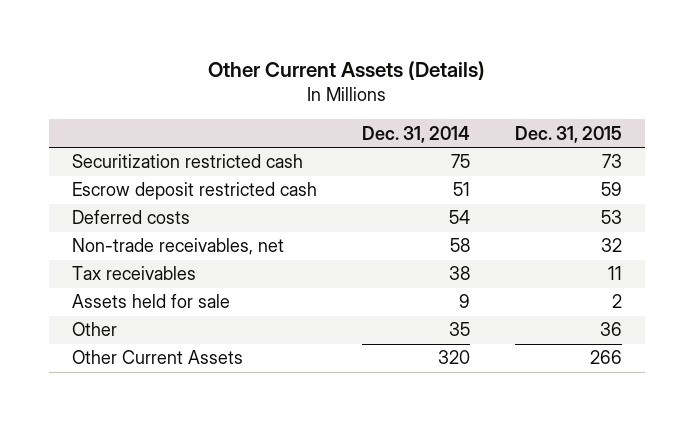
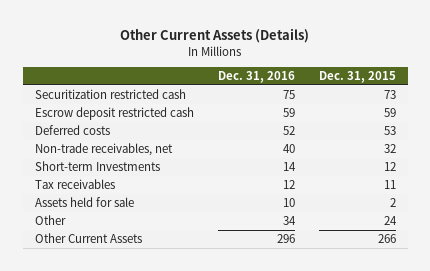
[362,125,471,143] Dec. 31, 2014 -> none
none -> [217,71,295,84] Dec. 31, 2016
none -> [34,161,160,172] Short-term Investments
[600,322,623,337] 36 -> [383,216,397,226] 24

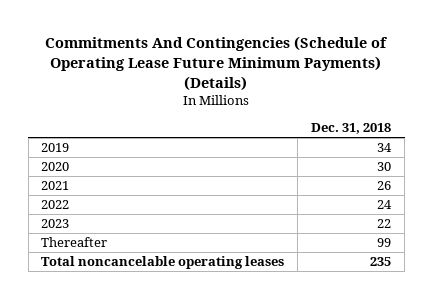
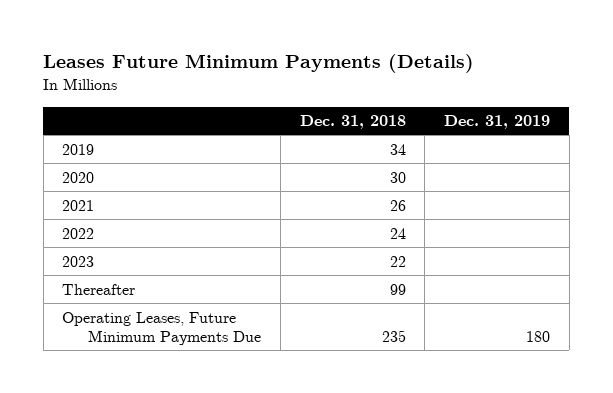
[45,35,388,91] Commitments And Contingencies (Schedule of Operating Lease Future Minimum Payments) (Details) -> [43,54,475,74] Leases Future Minimum Payments (Details)
none -> [444,115,551,130] Dec. 31, 2019
[41,256,285,270] Total noncancelable operating leases -> [62,311,262,346] Operating Leases, Future Minimum Payments Due

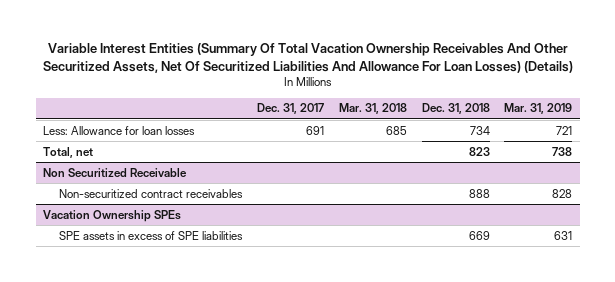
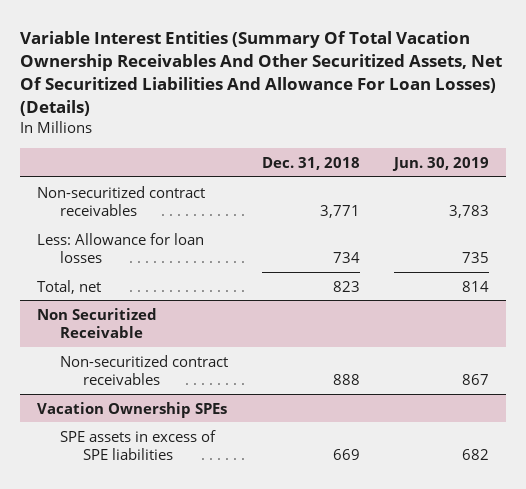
[257,103,325,115] Dec. 31, 2017 -> none
[338,103,407,115] Mar. 31, 2018 -> none
[504,103,573,115] Mar. 31, 2019 -> none
none -> [391,156,489,171] Jun. 30, 2019
none -> [37,185,206,217] Non-securitized contract receivables

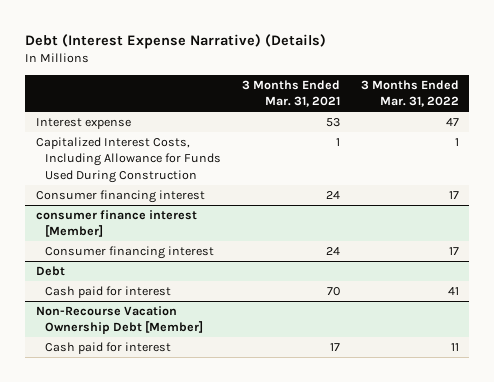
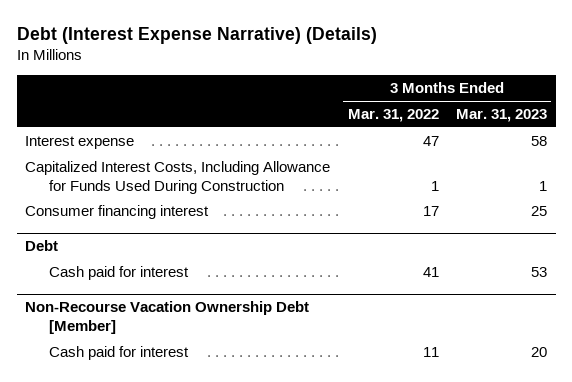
[242,79,341,108] 3 Months Ended Mar. 31, 2021 -> none
none -> [456,109,548,123] Mar. 31, 2023
[35,209,197,238] consumer finance interest [Member] -> none
[45,245,215,259] Consumer financing interest -> none

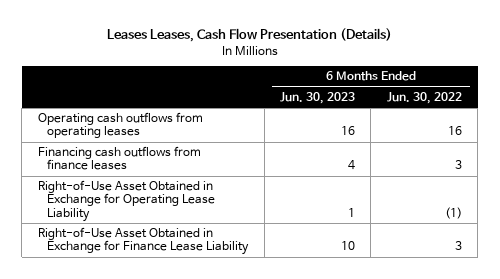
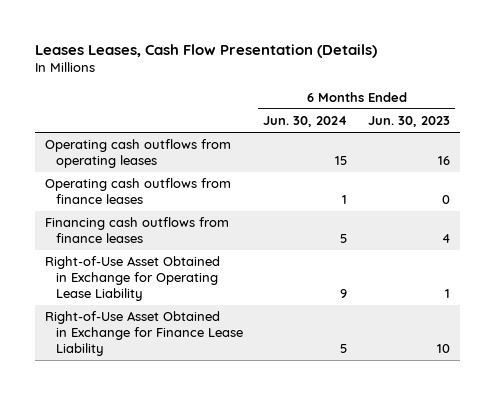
[386,91,462,104] Jun. 30, 2022 -> none
none -> [263,116,348,128] Jun. 30, 2024
none -> [45,178,232,205] Operating cash outflows from finance leases

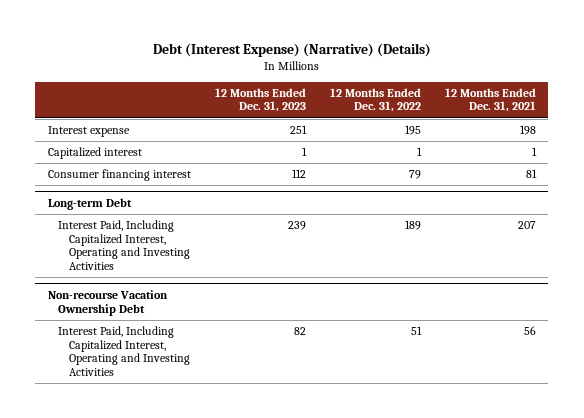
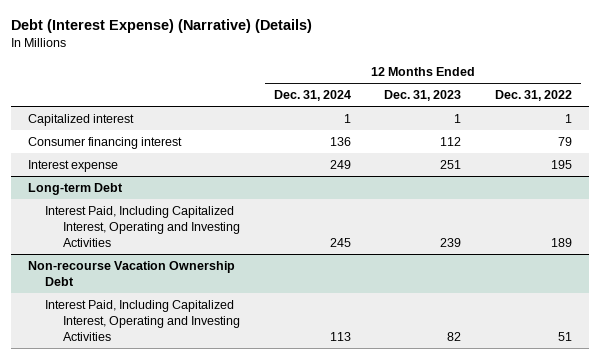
[444,87,536,113] 12 Months Ended Dec. 31, 2021 -> none
none -> [273,90,351,102] Dec. 31, 2024
[47,126,130,138] Interest expense -> [27,160,118,173] Interest expense

